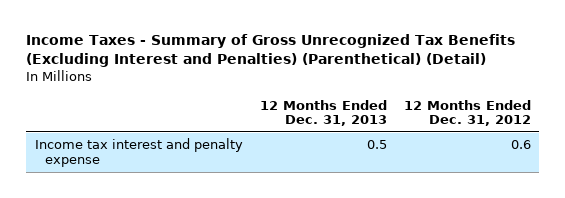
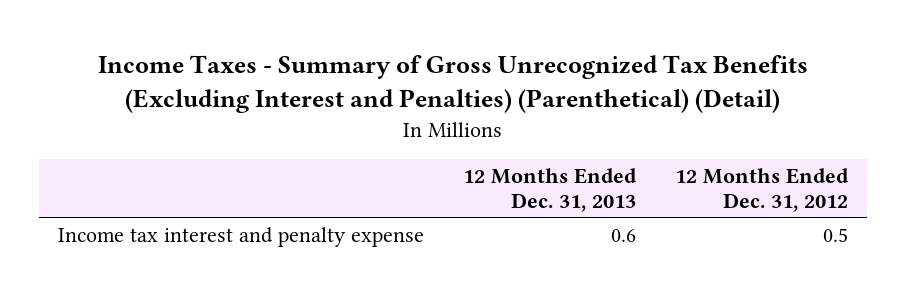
[366,140,387,150] 0.5 -> [610,229,636,243] 0.6
[510,140,531,150] 0.6 -> [822,228,848,243] 0.5

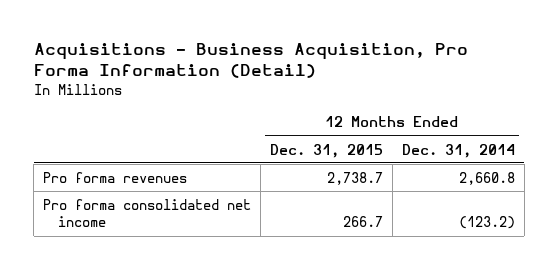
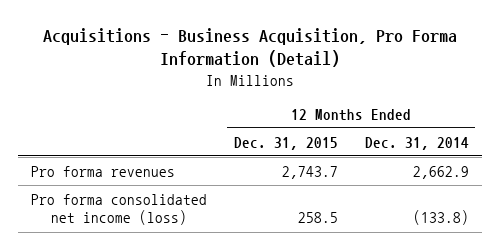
[326,171,383,185] 2,738.7 -> [281,165,338,179] 2,743.7
[458,171,515,185] 2,660.8 -> [412,165,469,179] 2,662.9
[43,198,252,228] Pro forma consolidated net income -> [30,193,207,226] Pro forma consolidated net income (loss)
[342,216,383,228] 266.7 -> [297,212,338,224] 258.5
[458,216,515,230] (123.2) -> [412,210,469,226] (133.8)

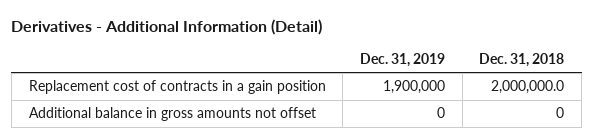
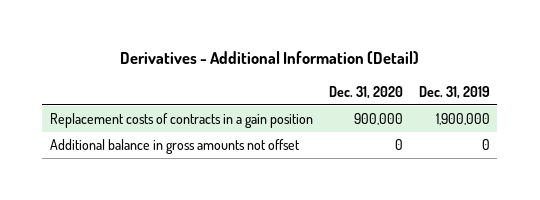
[479,52,565,67] Dec. 31, 2018 -> none
none -> [328,85,403,99] Dec. 31, 2020
[28,80,326,95] Replacement cost of contracts in a gain position -> [50,113,314,129] Replacement costs of contracts in a gain position

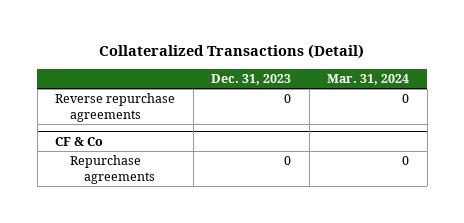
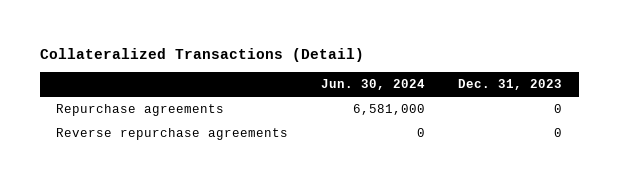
[327,73,410,85] Mar. 31, 2024 -> none
none -> [321,79,426,91] Jun. 30, 2024
[55,137,104,147] CF & Co -> none
[55,93,176,122] Reverse repurchase agreements -> [56,128,289,141] Reverse repurchase agreements

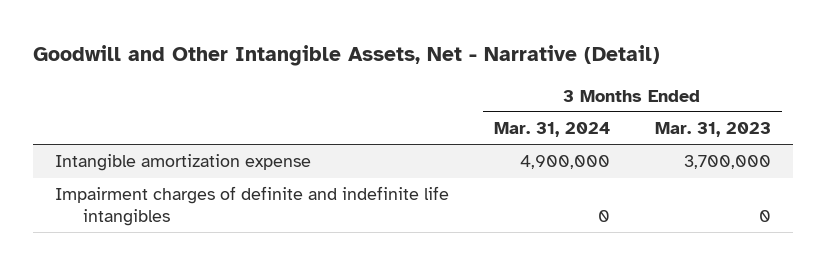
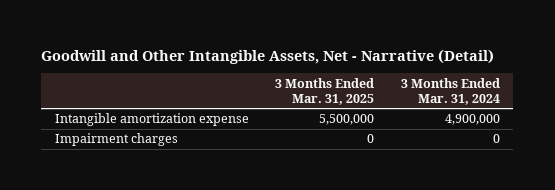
[654,122,771,138] Mar. 31, 2023 -> none
none -> [275,77,375,105] 3 Months Ended Mar. 31, 2025
[55,186,450,227] Impairment charges of definite and indefinite life intangibles -> [54,133,178,147] Impairment charges

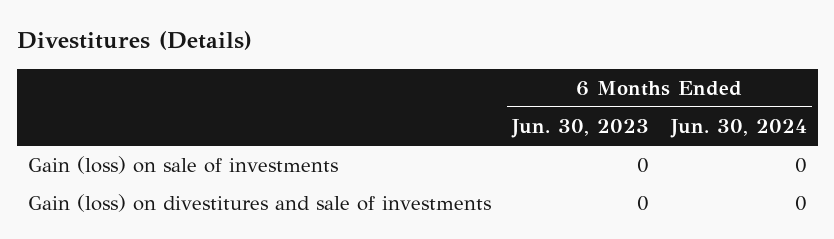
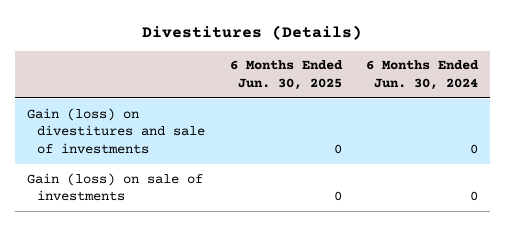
[511,119,650,139] Jun. 30, 2023 -> none
none -> [229,60,343,91] 6 Months Ended Jun. 30, 2025
[27,156,338,175] Gain (loss) on sale of investments -> [26,172,203,202] Gain (loss) on sale of investments

